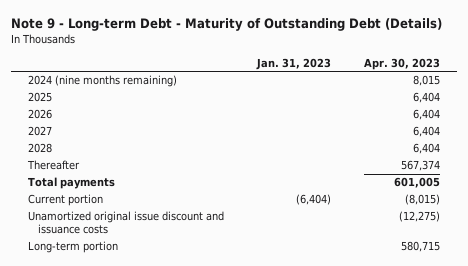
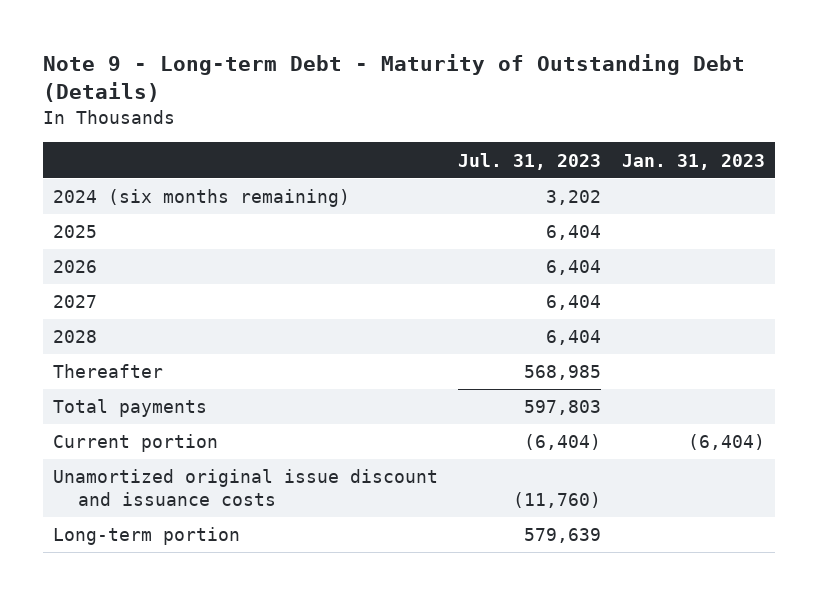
[364,57,441,70] Apr. 30, 2023 -> none
none -> [458,152,602,170] Jul. 31, 2023
[27,75,177,88] 2024 (nine months remaining) -> [53,189,351,208] 2024 (six months remaining)

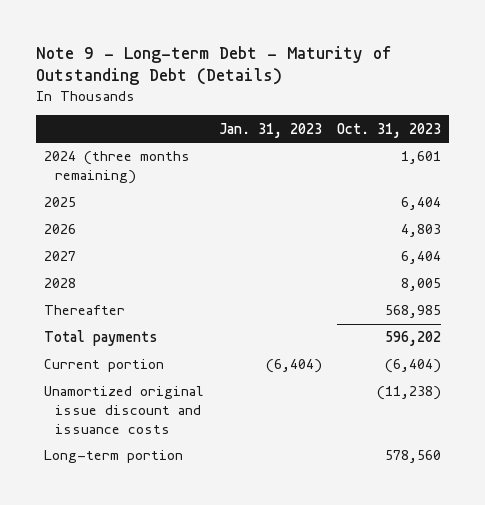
[458,152,602,170] Jul. 31, 2023 -> none
none -> [337,122,442,138] Oct. 31, 2023
[53,189,351,208] 2024 (six months remaining) -> [43,151,190,185] 2024 (three months remaining)

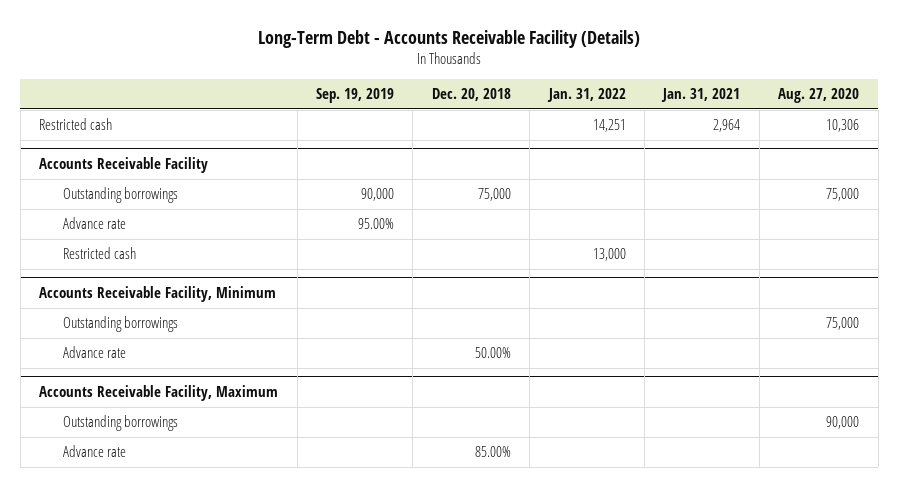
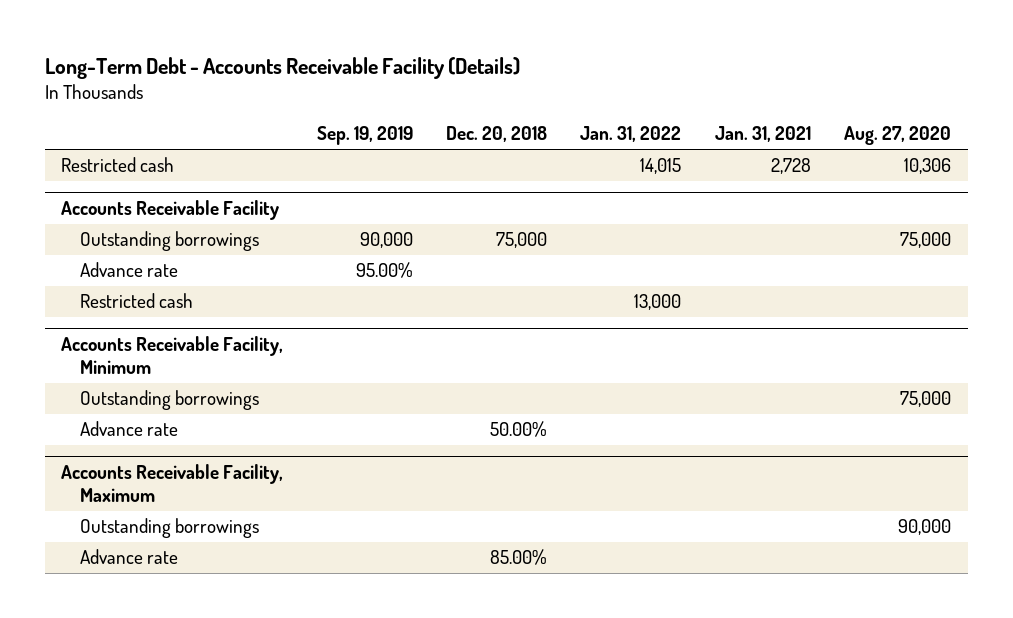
[592,119,626,133] 14,251 -> [640,158,682,175] 14,015
[713,119,741,133] 2,964 -> [770,158,811,175] 2,728

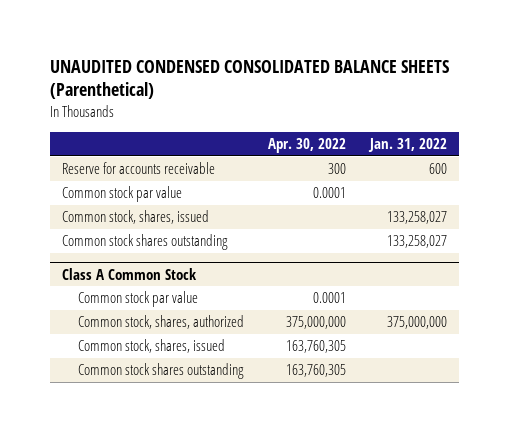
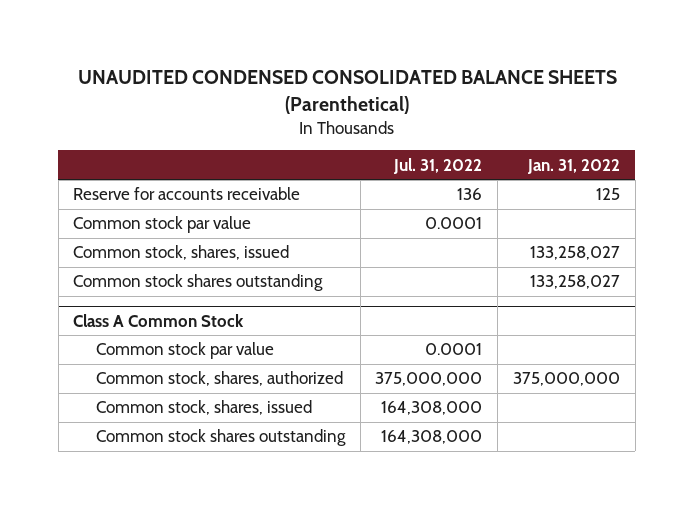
[268,138,347,154] Apr. 30, 2022 -> none
none -> [393,157,483,174] Jul. 31, 2022
[429,163,448,175] 600 -> [595,188,620,201] 125

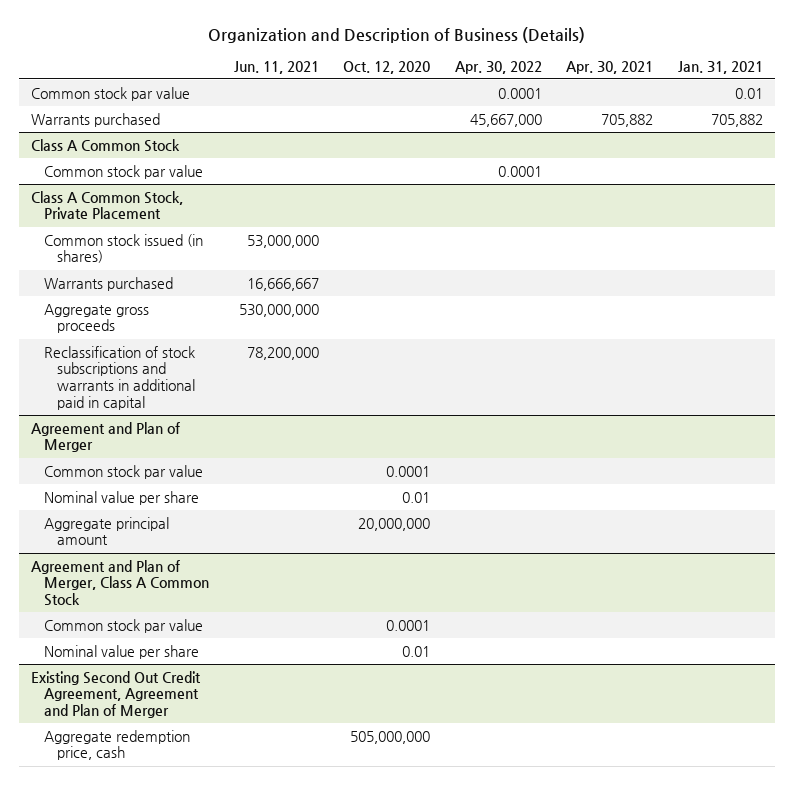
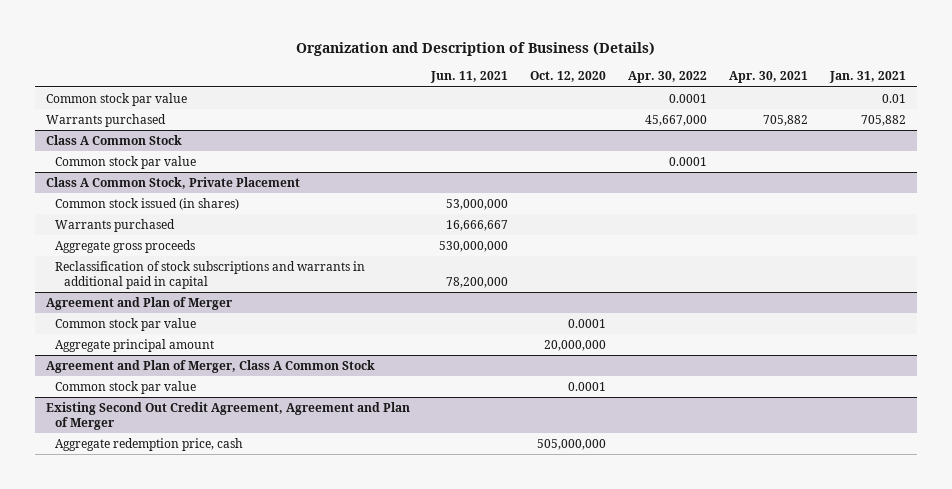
[44,490,200,505] Nominal value per share -> none
[44,644,200,659] Nominal value per share -> none

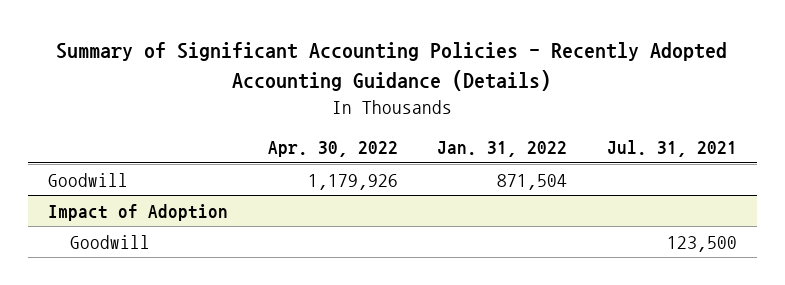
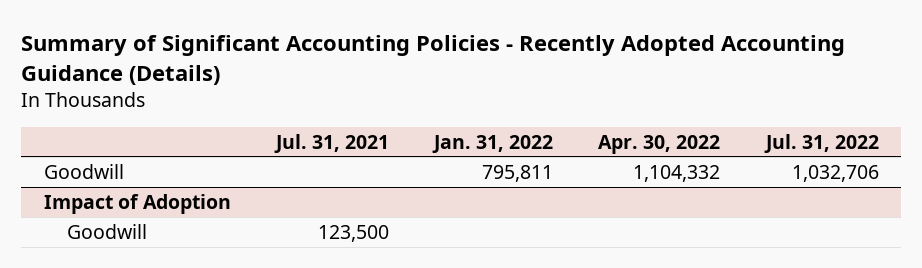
none -> [763,133,879,153] Jul. 31, 2022
[307,173,398,190] 1,179,926 -> [633,164,721,182] 1,104,332
[497,173,568,190] 871,504 -> [482,164,554,182] 795,811

